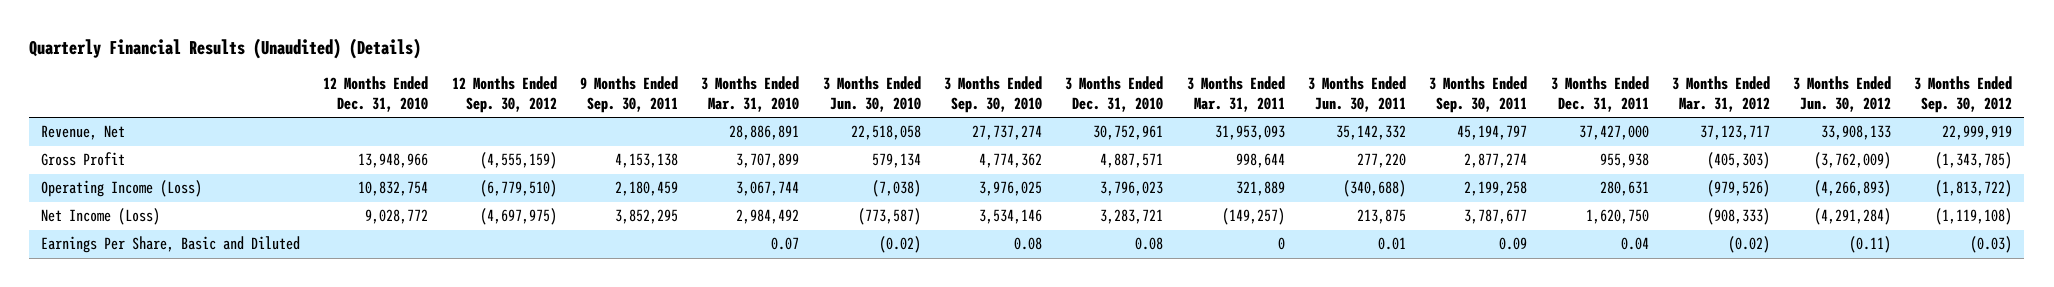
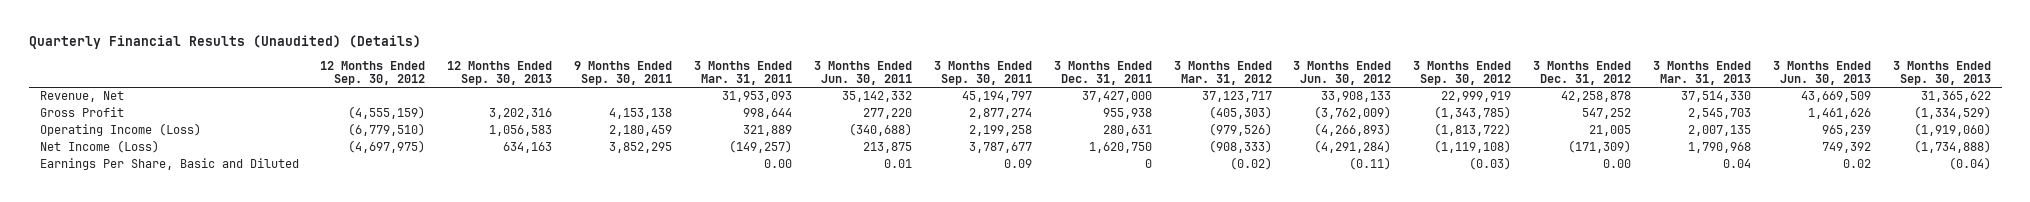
[323,76,429,112] 12 Months Ended Dec. 31, 2010 -> none
[701,76,800,112] 3 Months Ended Mar. 31, 2010 -> none
[822,76,921,112] 3 Months Ended Jun. 30, 2010 -> none
[943,76,1042,113] 3 Months Ended Sep. 30, 2010 -> none
[1065,76,1164,112] 3 Months Ended Dec. 31, 2010 -> none
none -> [447,60,553,86] 12 Months Ended Sep. 30, 2013
none -> [1533,60,1632,86] 3 Months Ended Dec. 31, 2012
none -> [1652,60,1751,86] 3 Months Ended Mar. 31, 2013
none -> [1772,60,1871,86] 3 Months Ended Jun. 30, 2013
none -> [1892,60,1991,86] 3 Months Ended Sep. 30, 2013
[1277,237,1285,251] 0 -> [764,159,793,169] 0.00
[1620,237,1649,251] 0.04 -> [1144,159,1152,169] 0

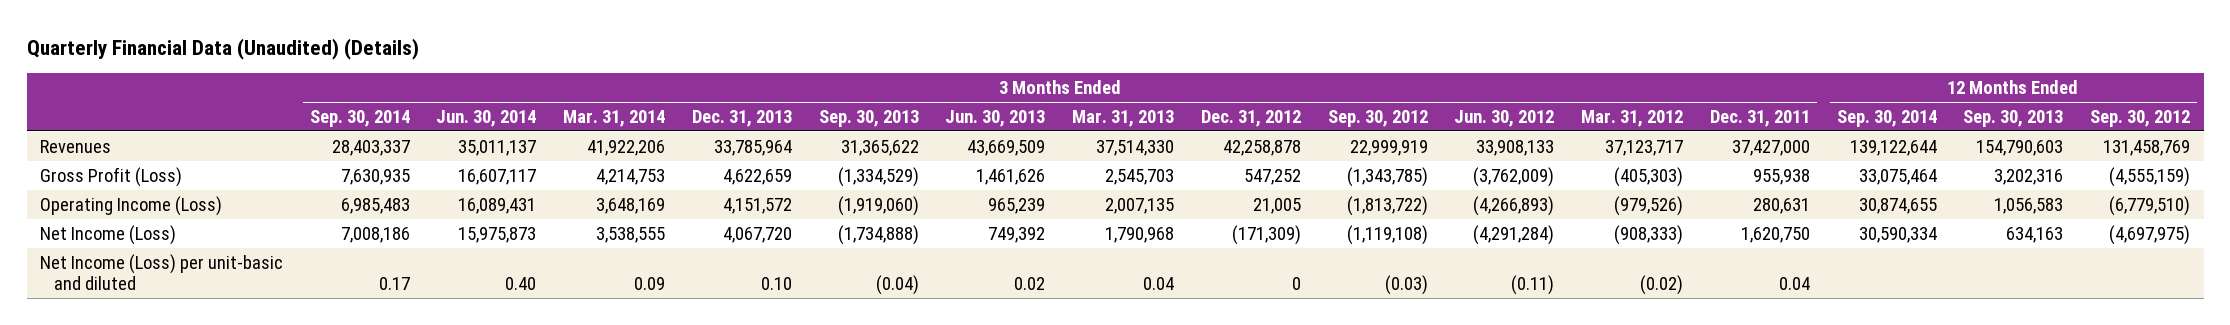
[28,35,421,50] Quarterly Financial Results (Unaudited) (Details) -> [26,38,419,61] Quarterly Financial Data (Unaudited) (Details)
[574,60,673,86] 9 Months Ended Sep. 30, 2011 -> none
[694,60,793,86] 3 Months Ended Mar. 31, 2011 -> none
[813,60,912,86] 3 Months Ended Jun. 30, 2011 -> none
[933,60,1032,86] 3 Months Ended Sep. 30, 2011 -> none
none -> [309,109,410,127] Sep. 30, 2014
none -> [436,109,537,127] Jun. 30, 2014
none -> [563,109,666,127] Mar. 31, 2014
none -> [691,109,792,127] Dec. 31, 2013
none -> [1836,109,1937,127] Sep. 30, 2014
[39,91,124,103] Revenue, Net -> none
none -> [39,139,111,153] Revenues
[39,107,124,118] Gross Profit -> [39,166,182,187] Gross Profit (Loss)
[39,158,299,171] Earnings Per Share, Basic and Diluted -> [39,253,283,291] Net Income (Loss) per unit-basic and diluted
[1144,159,1152,169] 0 -> [1778,277,1810,291] 0.04
[1603,159,1632,169] 0.00 -> [1291,277,1301,291] 0

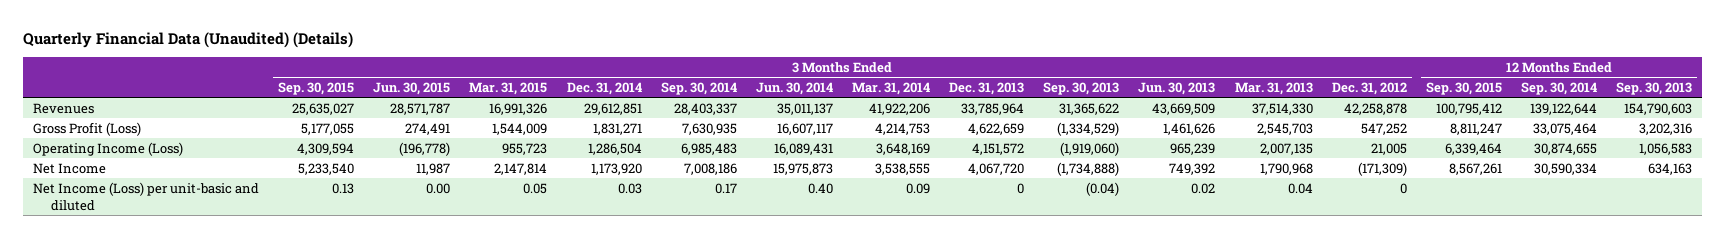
[1327,109,1428,127] Sep. 30, 2012 -> none
[1454,109,1555,127] Jun. 30, 2012 -> none
[1581,109,1684,127] Mar. 31, 2012 -> none
[1709,109,1810,127] Dec. 31, 2011 -> none
[2090,109,2191,127] Sep. 30, 2012 -> none
none -> [278,82,355,96] Sep. 30, 2015
none -> [373,82,451,96] Jun. 30, 2015
none -> [469,82,548,96] Mar. 31, 2015
none -> [566,82,642,96] Dec. 31, 2014
none -> [1425,82,1502,96] Sep. 30, 2015
[39,224,176,245] Net Income (Loss) -> [32,162,106,174] Net Income
[760,277,792,291] 0.10 -> [1017,182,1025,194] 0

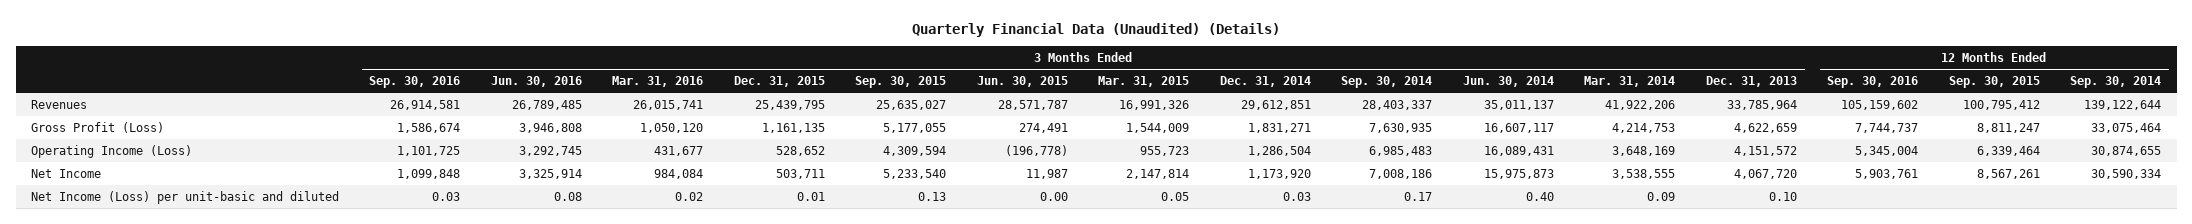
[1043,82,1120,96] Sep. 30, 2013 -> none
[1138,82,1216,96] Jun. 30, 2013 -> none
[1234,82,1313,96] Mar. 31, 2013 -> none
[1331,82,1407,96] Dec. 31, 2012 -> none
[1616,82,1693,96] Sep. 30, 2013 -> none
none -> [369,76,461,89] Sep. 30, 2016
none -> [490,76,582,88] Jun. 30, 2016
none -> [612,76,704,88] Mar. 31, 2016
none -> [733,76,825,88] Dec. 31, 2015
none -> [1827,76,1919,89] Sep. 30, 2016
[1017,182,1025,194] 0 -> [1768,191,1797,201] 0.10

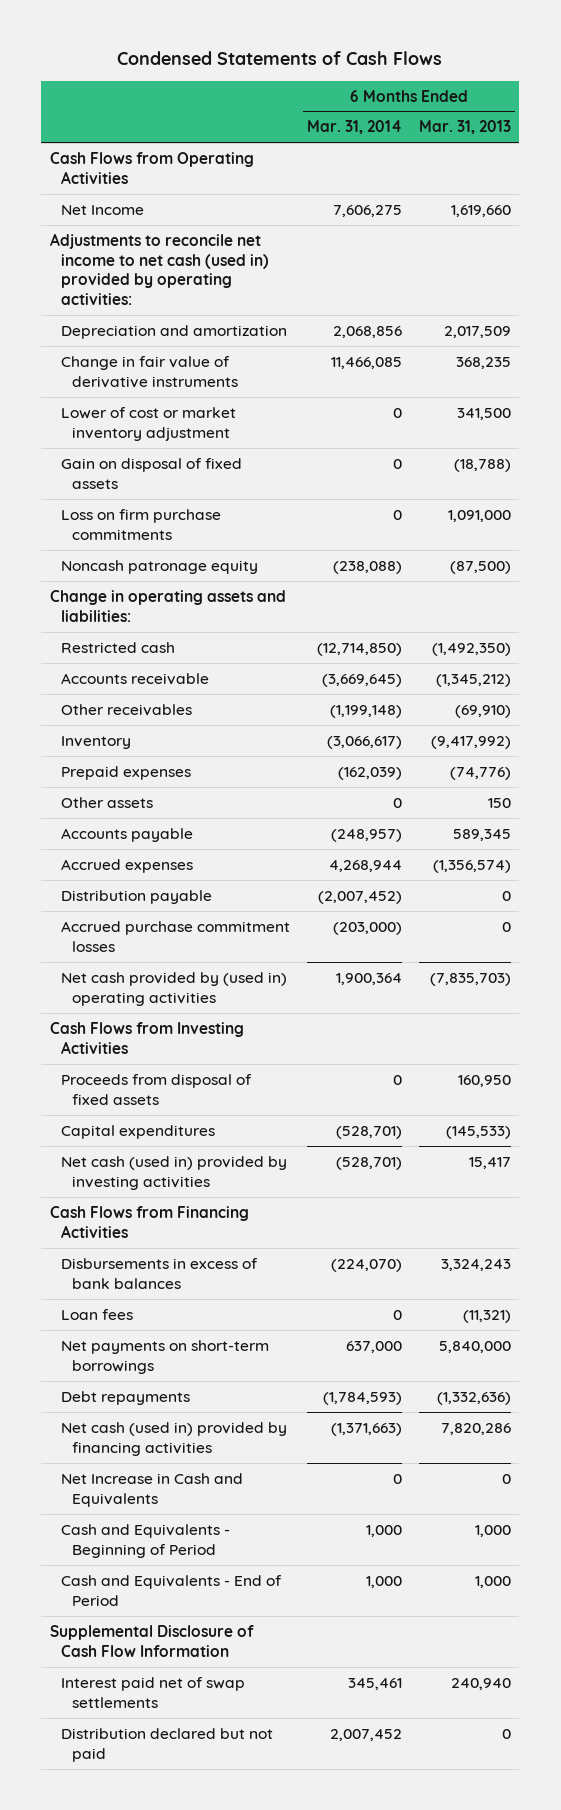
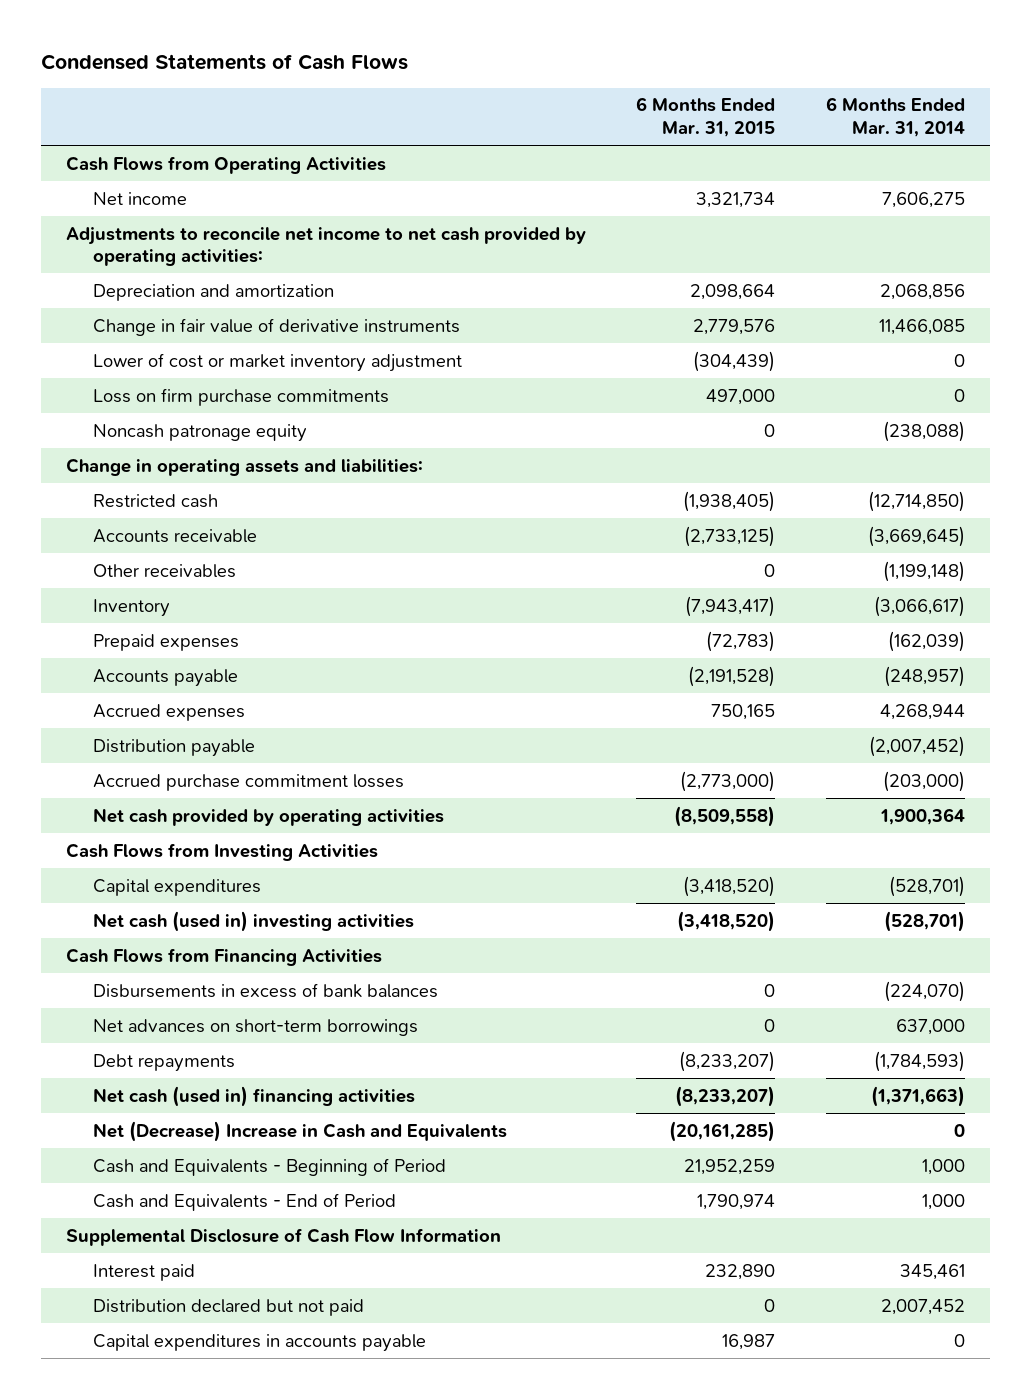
[418,120,511,135] Mar. 31, 2013 -> none
none -> [636,97,776,138] 6 Months Ended Mar. 31, 2015
[60,204,144,215] Net Income -> [93,191,188,205] Net income
[49,232,269,305] Adjustments to reconcile net income to net cash (used in) provided by operating activities: -> [65,226,586,267] Adjustments to reconcile net income to net cash provided by operating activities:
[60,457,242,489] Gain on disposal of fixed assets -> none
[60,796,153,808] Other assets -> none
[60,971,287,1006] Net cash provided by (used in) operating activities -> [93,807,445,826] Net cash provided by operating activities
[60,1073,252,1105] Proceeds from disposal of fixed assets -> none
[60,1155,287,1190] Net cash (used in) provided by investing activities -> [93,910,415,932] Net cash (used in) investing activities
[60,1308,133,1320] Loan fees -> none
[60,1339,269,1374] Net payments on short-term borrowings -> [93,1018,419,1036] Net advances on short-term borrowings
[60,1421,287,1456] Net cash (used in) provided by financing activities -> [93,1085,416,1107] Net cash (used in) financing activities
[60,1472,243,1507] Net Increase in Cash and Equivalents -> [93,1120,508,1142] Net (Decrease) Increase in Cash and Equivalents
[60,1676,245,1708] Interest paid net of swap settlements -> [93,1263,196,1281] Interest paid
none -> [93,1333,427,1352] Capital expenditures in accounts payable

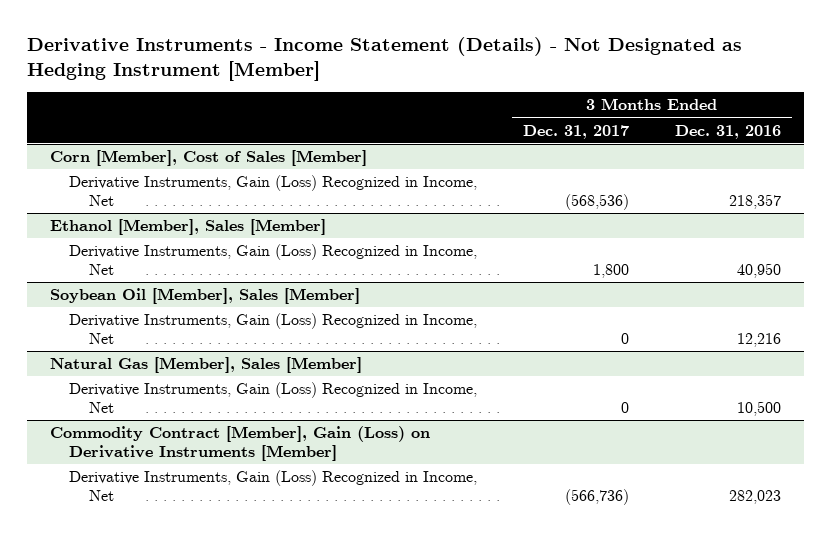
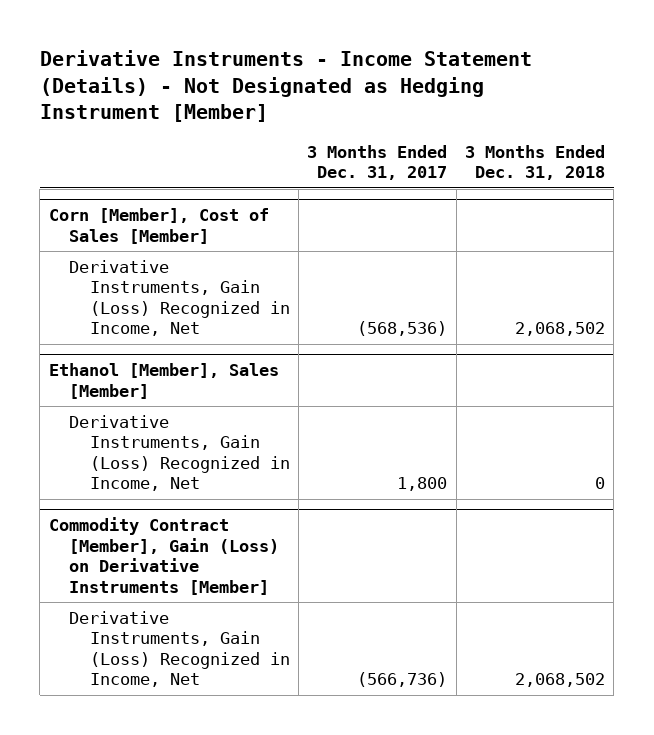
[674,124,781,139] Dec. 31, 2016 -> none
none -> [465,144,606,181] 3 Months Ended Dec. 31, 2018
[49,288,360,305] Soybean Oil [Member], Sales [Member] -> none
[69,313,478,345] Derivative Instruments, Gain (Loss) Recognized in Income, Net -> none
[49,357,362,374] Natural Gas [Member], Sales [Member] -> none
[69,382,478,414] Derivative Instruments, Gain (Loss) Recognized in Income, Net -> none

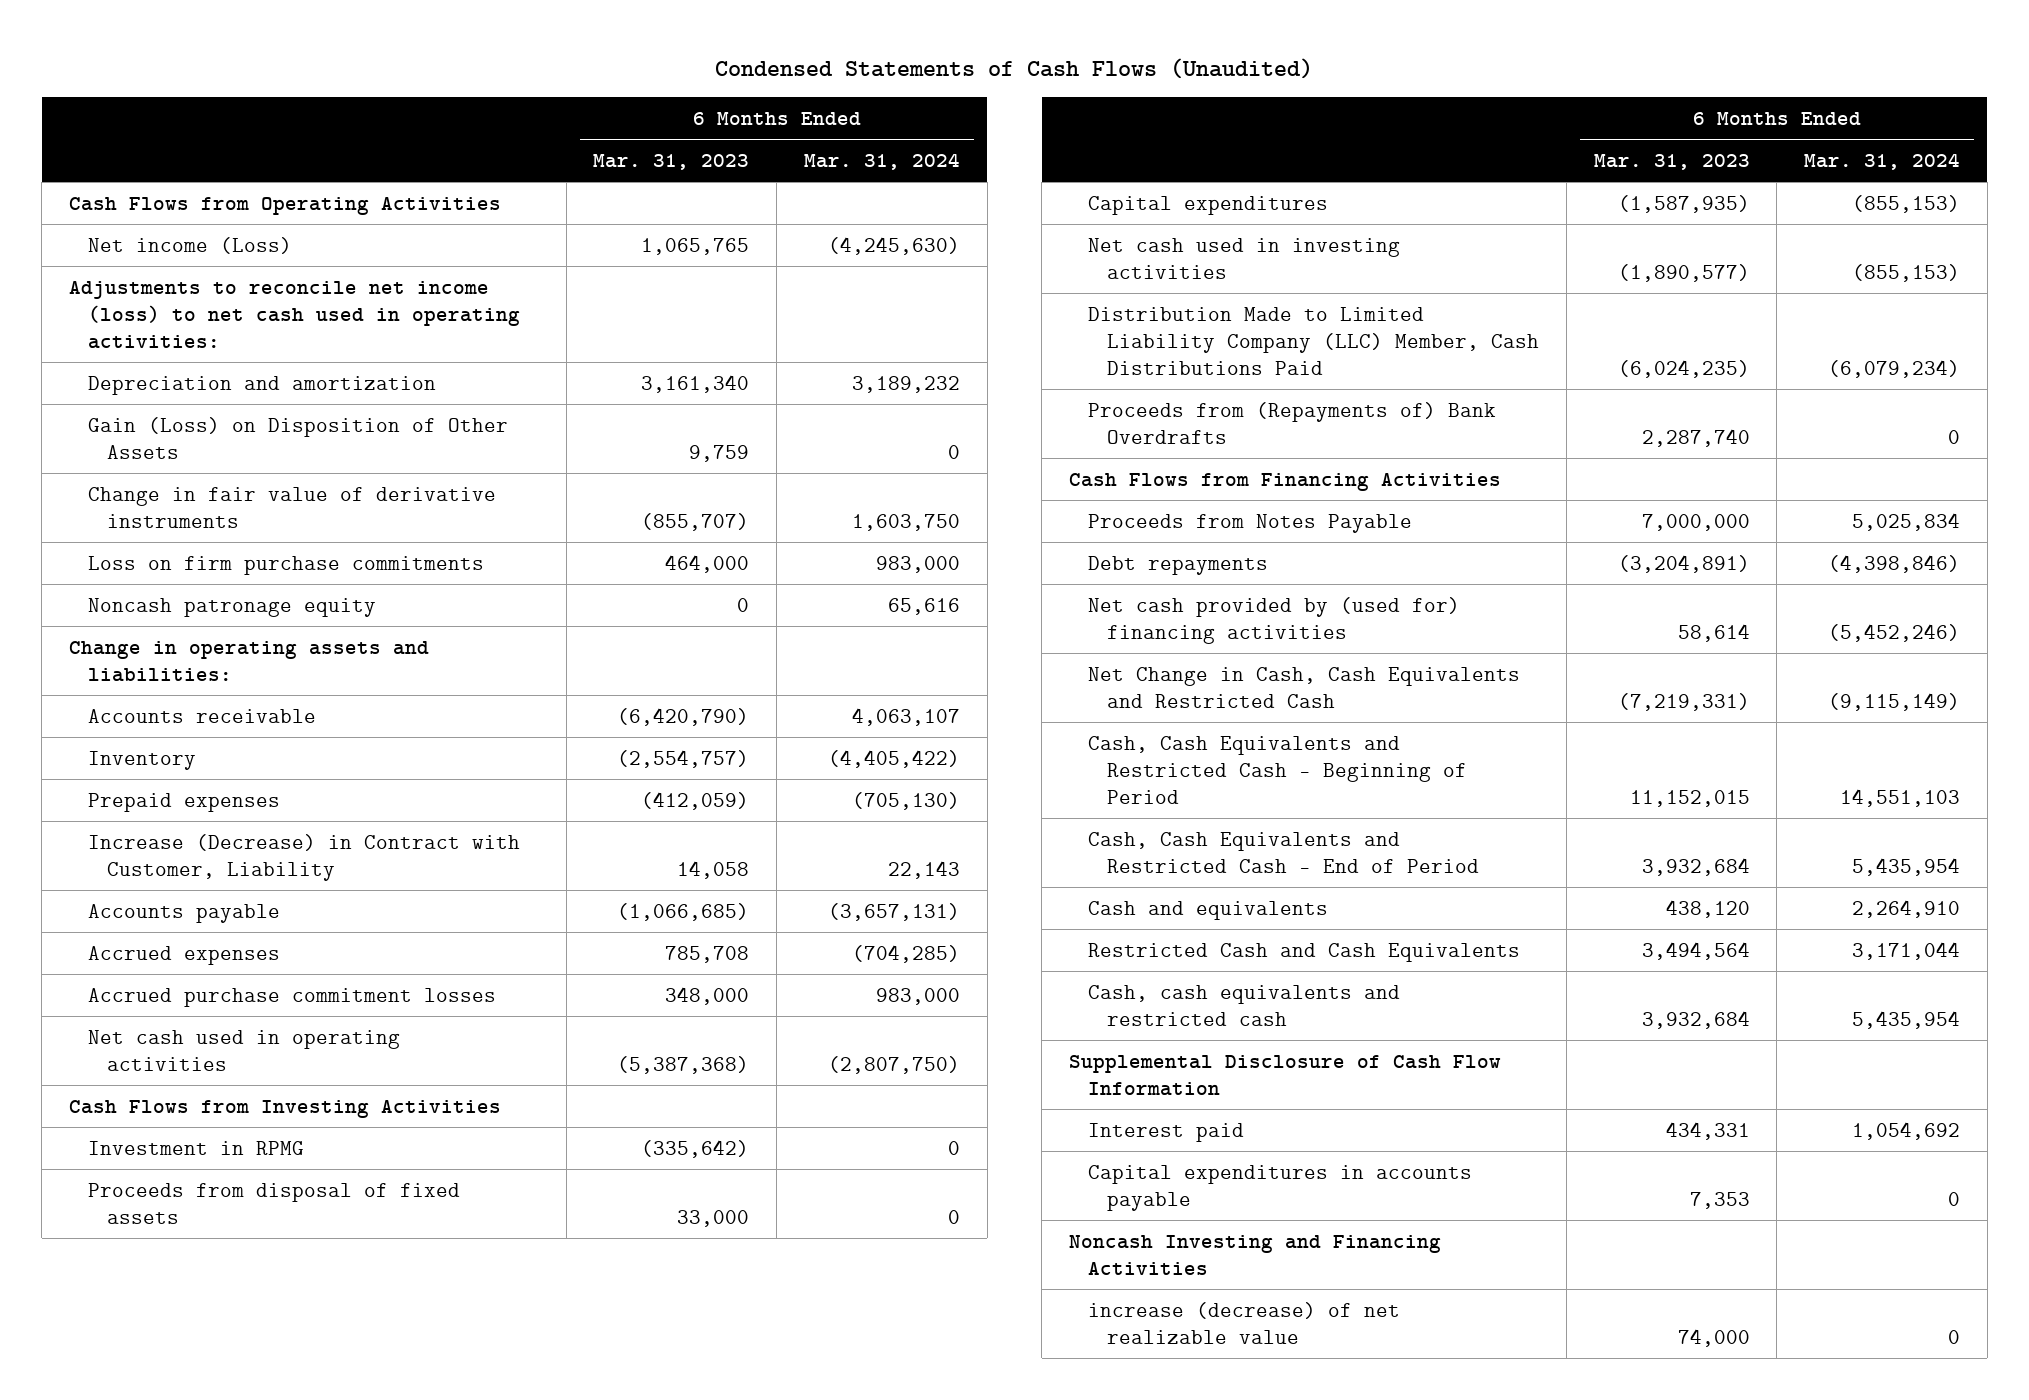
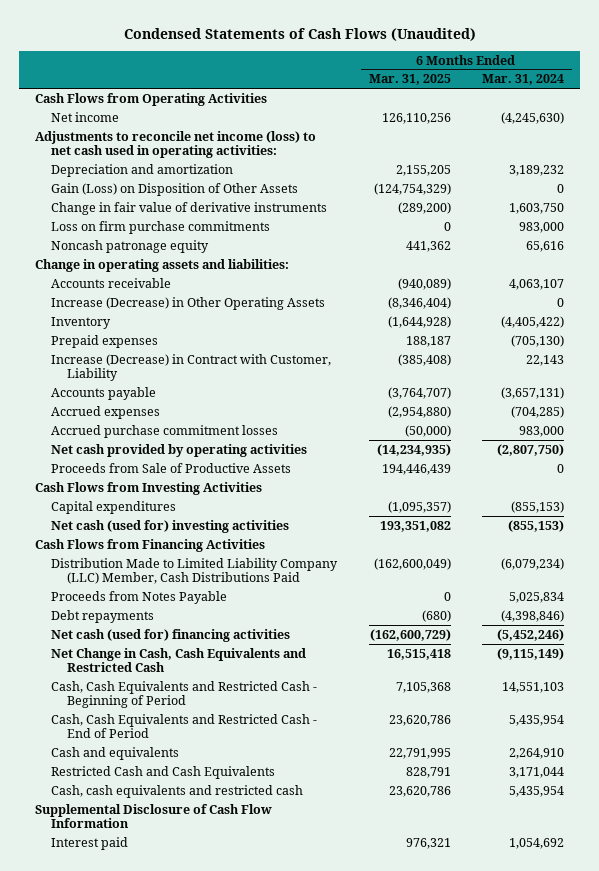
[593,153,750,170] Mar. 31, 2023 -> none
none -> [368,74,451,86] Mar. 31, 2025
[87,236,292,254] Net income (Loss) -> [51,111,120,122] Net income
none -> [51,296,326,310] Increase (Decrease) in Other Operating Assets
[87,1029,400,1071] Net cash used in operating activities -> [51,443,308,457] Net cash provided by operating activities
none -> [51,462,292,473] Proceeds from Sale of Productive Assets
[87,1140,304,1155] Investment in RPMG -> none
[87,1182,460,1224] Proceeds from disposal of fixed assets -> none
[1088,401,1497,444] Proceeds from (Repayments of) Bank Overdrafts -> none
[1088,237,1401,279] Net cash used in investing activities -> [51,519,290,533] Net cash (used for) investing activities
[1088,306,1540,376] Distribution Made to Limited Liability Company (LLC) Member, Cash Distributions Paid -> [51,557,339,585] Distribution Made to Limited Liability Company (LLC) Member, Cash Distributions Paid
[1088,596,1461,644] Net cash provided by (used for) financing activities -> [51,628,291,642] Net cash (used for) financing activities
[1088,1164,1473,1211] Capital expenditures in accounts payable -> none
[1069,1234,1442,1275] Noncash Investing and Financing Activities -> none
[1088,1301,1401,1344] increase (decrease) of net realizable value -> none

